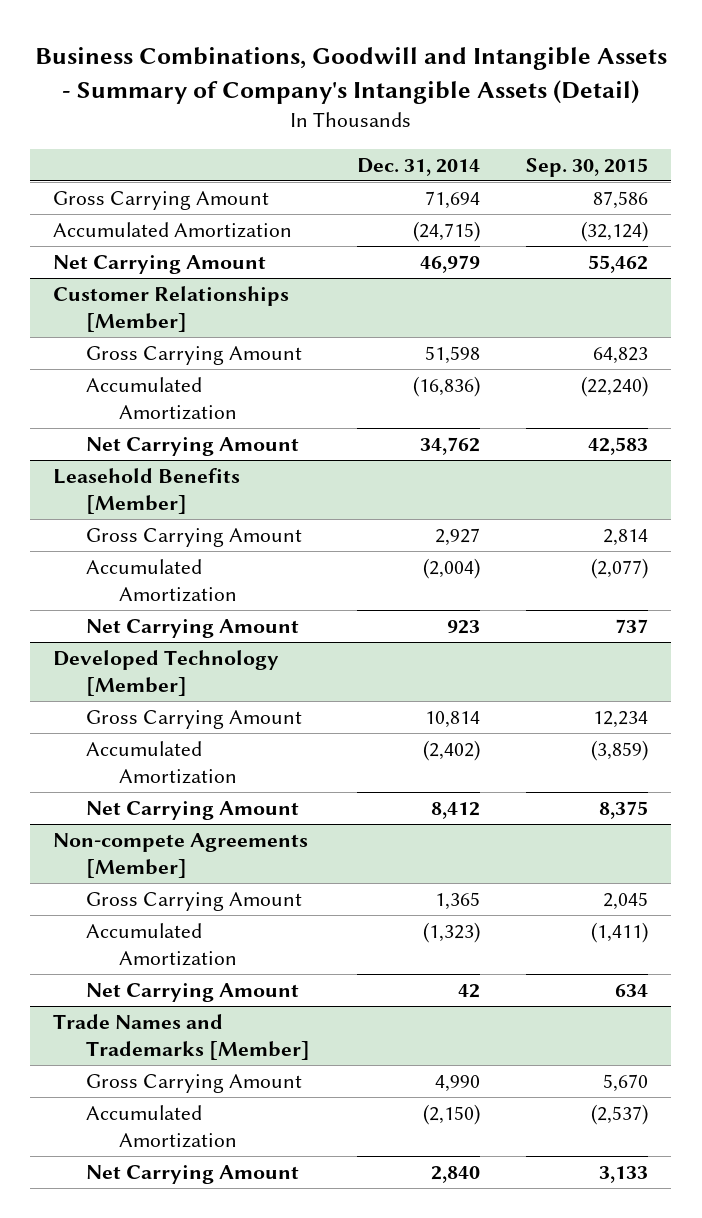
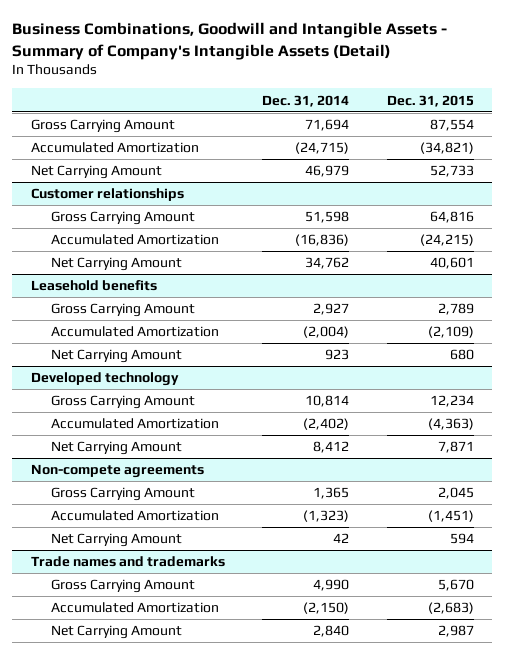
[526,157,649,177] Sep. 30, 2015 -> none
none -> [386,94,474,107] Dec. 31, 2015
[53,286,290,332] Customer Relationships [Member] -> [30,188,184,202] Customer relationships
[53,468,241,514] Leasehold Benefits [Member] -> [30,280,157,292] Leasehold benefits
[53,650,280,696] Developed Technology [Member] -> [30,372,179,387] Developed technology
[53,833,309,878] Non-compete Agreements [Member] -> [30,464,204,479] Non-compete agreements
[53,1014,311,1060] Trade Names and Trademarks [Member] -> [30,556,225,568] Trade names and trademarks

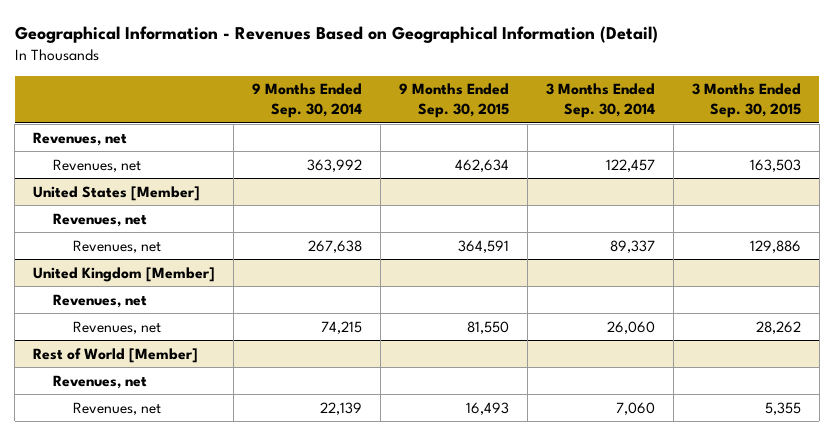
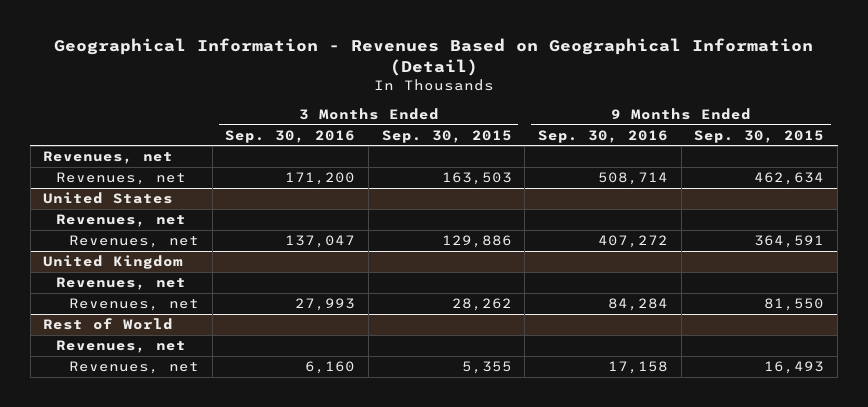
[251,83,362,119] 9 Months Ended Sep. 30, 2014 -> none
[545,83,655,119] 3 Months Ended Sep. 30, 2014 -> none
none -> [225,129,356,143] Sep. 30, 2016
none -> [538,129,669,143] Sep. 30, 2016
[33,185,201,201] United States [Member] -> [43,192,174,205] United States
[33,266,216,282] United Kingdom [Member] -> [43,255,184,270] United Kingdom
[33,347,199,363] Rest of World [Member] -> [43,318,174,331] Rest of World

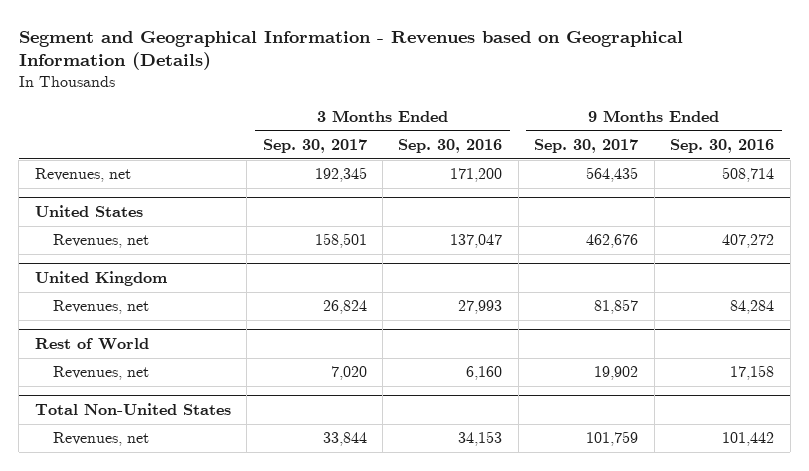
[53,38,813,76] Geographical Information - Revenues Based on Geographical Information (Detail) -> [18,30,683,71] Segment and Geographical Information - Revenues based on Geographical Information (Details)
[381,129,512,143] Sep. 30, 2015 -> none
[694,129,825,143] Sep. 30, 2015 -> none
none -> [262,138,367,153] Sep. 30, 2017
none -> [534,138,639,153] Sep. 30, 2017
[43,151,174,165] Revenues, net -> none
[56,214,187,228] Revenues, net -> none
[56,277,187,291] Revenues, net -> none
[56,340,187,354] Revenues, net -> none
none -> [34,402,231,415] Total Non-United States
none -> [53,432,150,447] Revenues, net

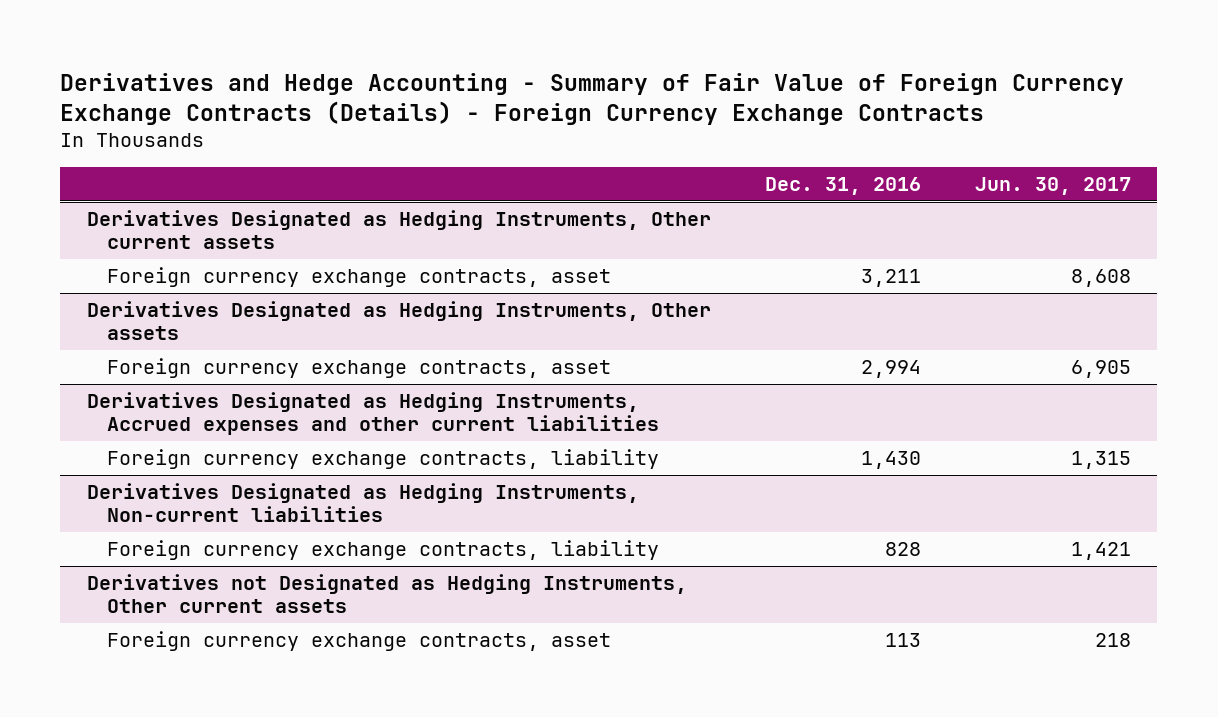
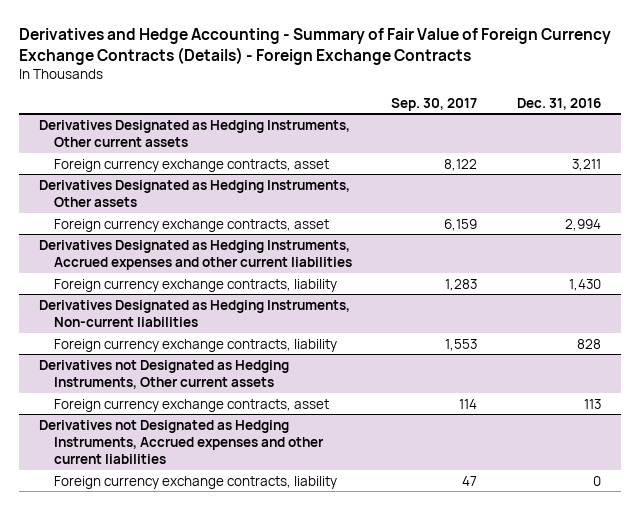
[60,72,1125,125] Derivatives and Hedge Accounting - Summary of Fair Value of Foreign Currency Exchange Contracts (Details) - Foreign Currency Exchange Contracts -> [19,28,612,65] Derivatives and Hedge Accounting - Summary of Fair Value of Foreign Currency Exchange Contracts (Details) - Foreign Exchange Contracts
[974,176,1131,195] Jun. 30, 2017 -> none
none -> [391,97,478,111] Sep. 30, 2017
none -> [39,419,324,464] Derivatives not Designated as Hedging Instruments, Accrued expenses and other current liabilities
none -> [53,475,337,489] Foreign currency exchange contracts, liability

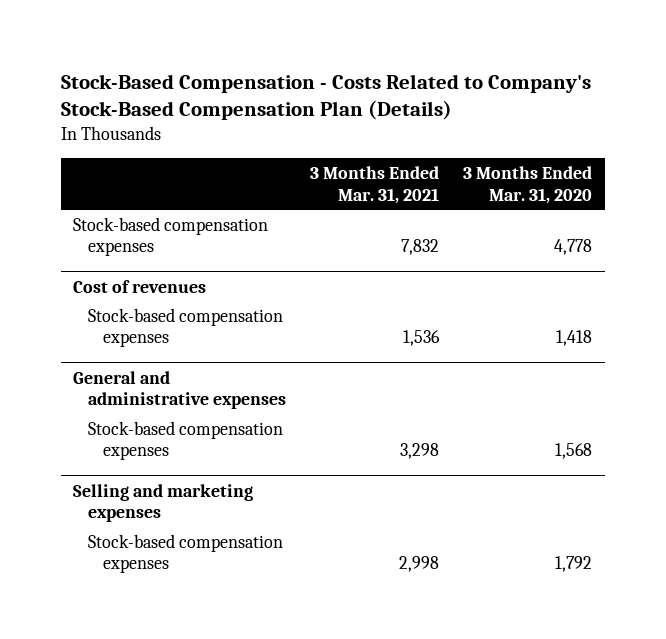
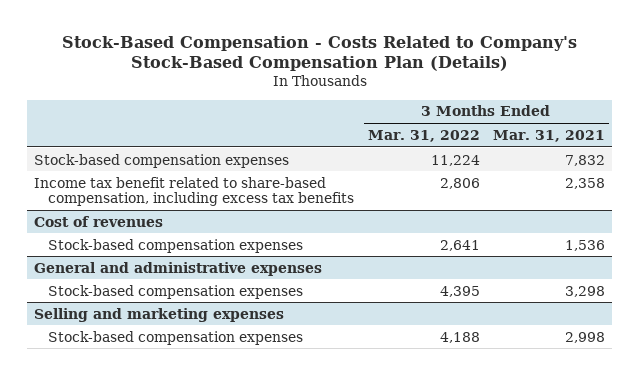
[463,166,593,204] 3 Months Ended Mar. 31, 2020 -> none
none -> [367,129,480,142] Mar. 31, 2022
none -> [34,176,354,207] Income tax benefit related to share-based compensation, including excess tax benefits

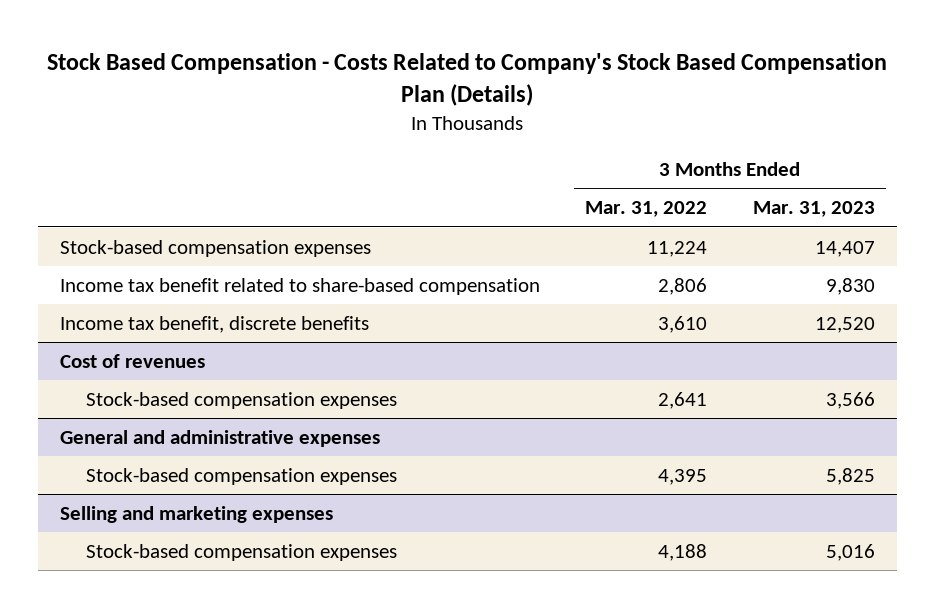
[61,35,577,72] Stock-Based Compensation - Costs Related to Company's Stock-Based Compensation Plan (Details) -> [47,52,888,106] Stock Based Compensation - Costs Related to Company's Stock Based Compensation Plan (Details)
[493,129,606,142] Mar. 31, 2021 -> none
none -> [752,201,875,218] Mar. 31, 2023
[34,176,354,207] Income tax benefit related to share-based compensation, including excess tax benefits -> [60,277,541,295] Income tax benefit related to share-based compensation
none -> [60,315,370,333] Income tax benefit, discrete benefits

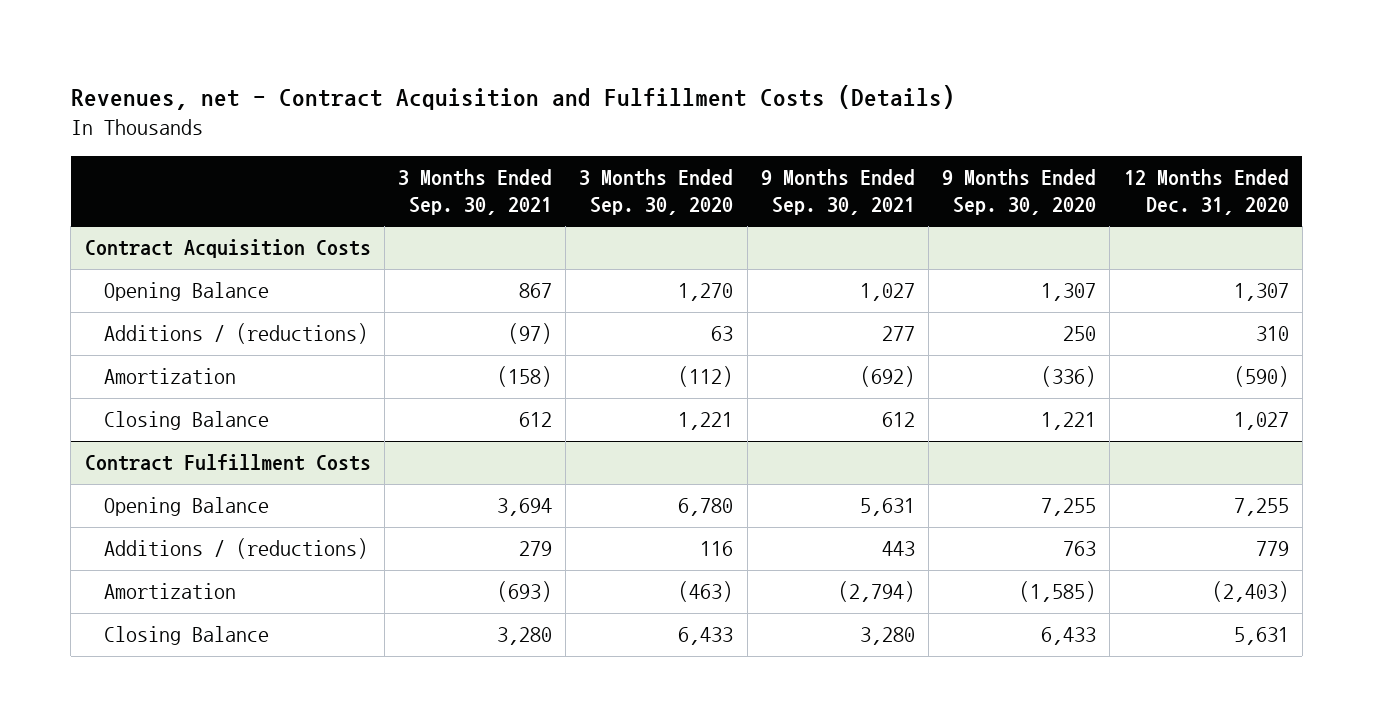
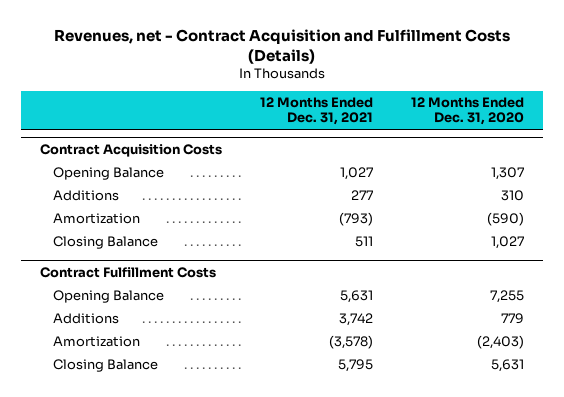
[398,168,553,215] 3 Months Ended Sep. 30, 2021 -> none
[579,168,734,215] 3 Months Ended Sep. 30, 2020 -> none
[760,168,915,215] 9 Months Ended Sep. 30, 2021 -> none
[942,168,1097,215] 9 Months Ended Sep. 30, 2020 -> none
none -> [260,97,374,126] 12 Months Ended Dec. 31, 2021
[104,323,369,345] Additions / (reductions) -> [53,190,120,202] Additions
[104,538,369,560] Additions / (reductions) -> [53,313,120,325] Additions

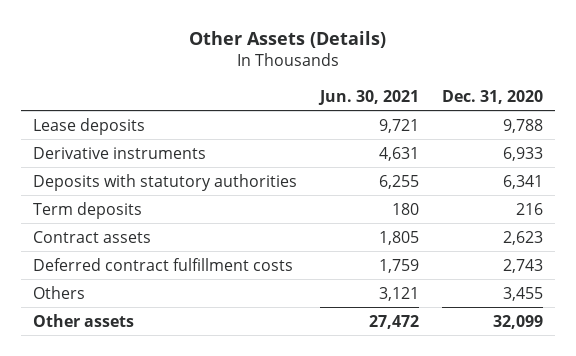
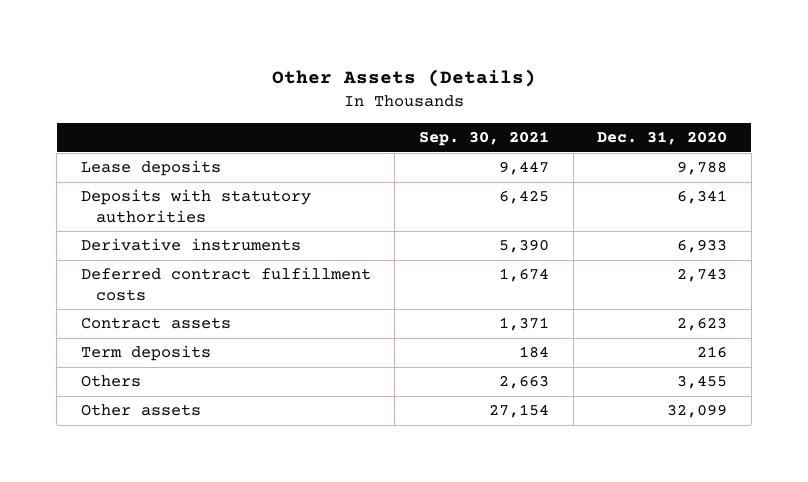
[317,89,419,105] Jun. 30, 2021 -> none
none -> [419,131,550,147] Sep. 30, 2021
[32,146,206,159] Derivative instruments -> [80,238,301,252] Derivative instruments
[32,230,151,243] Contract assets -> [80,317,231,330] Contract assets
[32,201,142,219] Term deposits -> [80,345,211,362] Term deposits

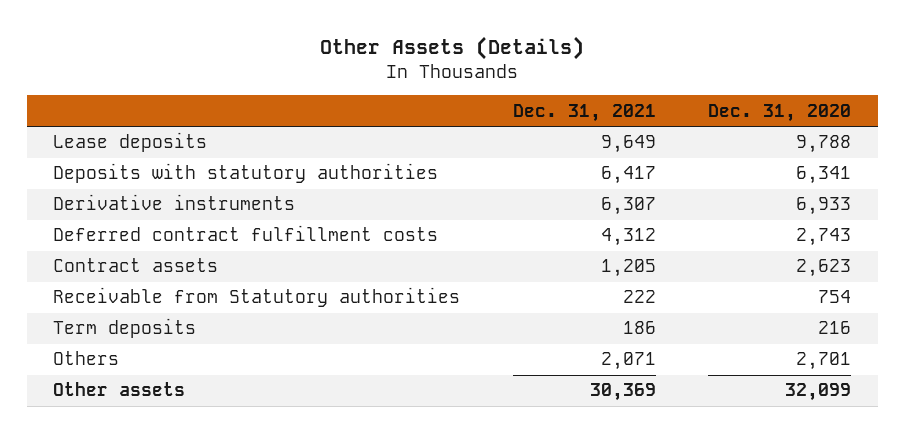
[419,131,550,147] Sep. 30, 2021 -> none
none -> [512,103,656,122] Dec. 31, 2021
none -> [53,287,461,308] Receivable from Statutory authorities
[677,375,728,390] 3,455 -> [796,352,852,371] 2,701

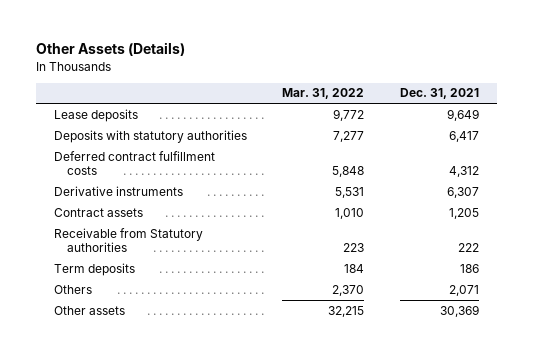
[708,103,852,122] Dec. 31, 2020 -> none
none -> [282,88,365,100] Mar. 31, 2022
[53,194,296,211] Derivative instruments -> [53,185,183,196] Derivative instruments

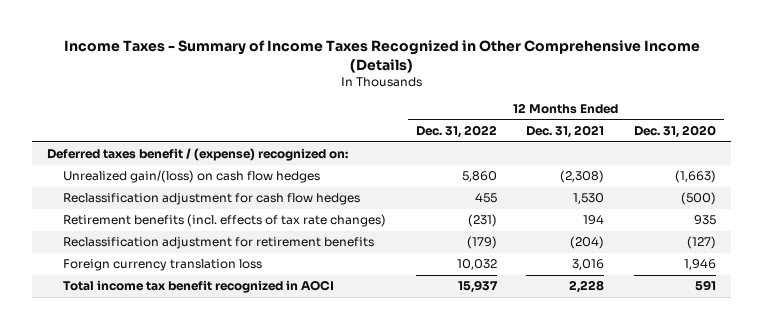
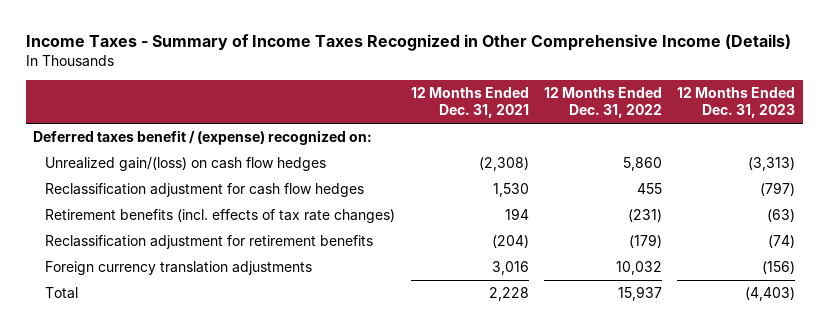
[634,125,717,139] Dec. 31, 2020 -> none
none -> [677,87,796,119] 12 Months Ended Dec. 31, 2023
[62,259,262,272] Foreign currency translation loss -> [45,261,313,276] Foreign currency translation adjustments
[62,280,334,294] Total income tax benefit recognized in AOCI -> [45,287,79,300] Total

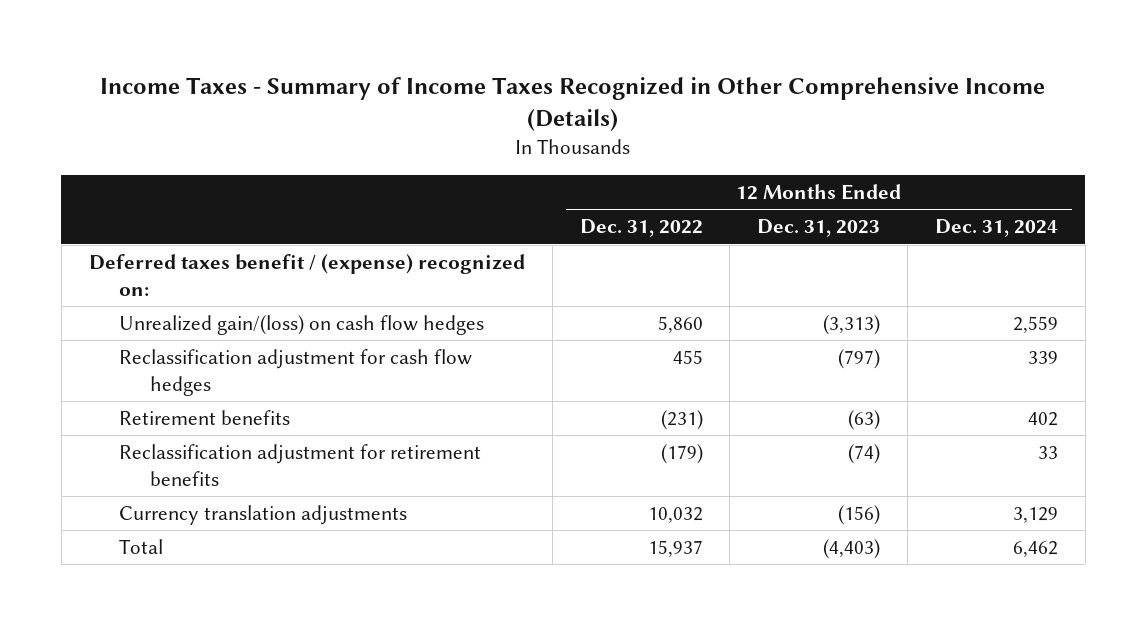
[410,87,529,119] 12 Months Ended Dec. 31, 2021 -> none
none -> [935,219,1059,238] Dec. 31, 2024
[45,209,396,224] Retirement benefits (incl. effects of tax rate changes) -> [119,409,291,425] Retirement benefits
[45,261,313,276] Foreign currency translation adjustments -> [119,504,408,525] Currency translation adjustments

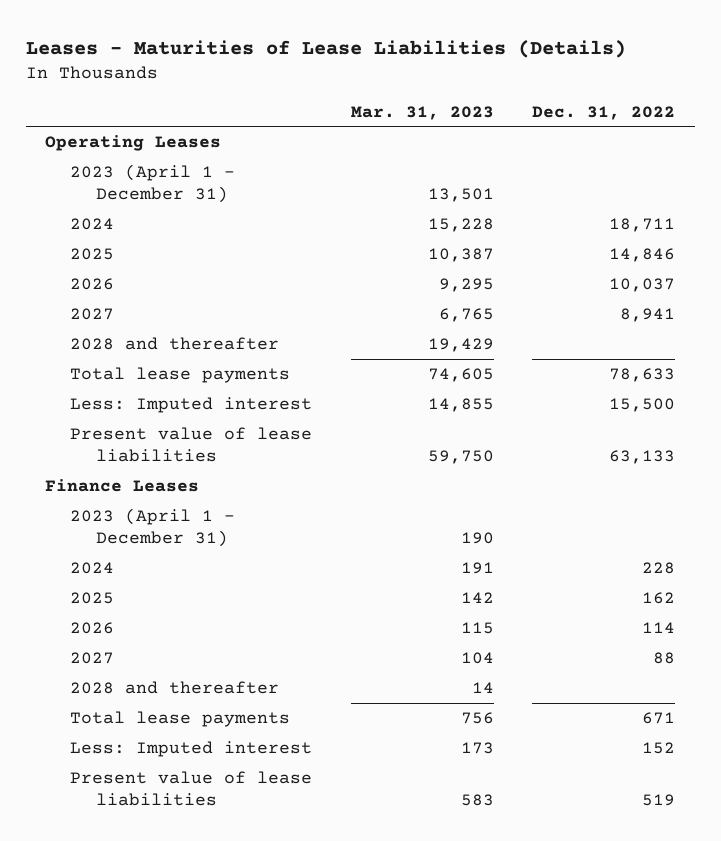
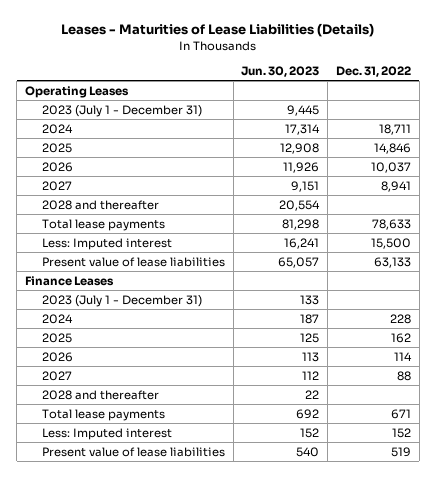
[350,105,494,120] Mar. 31, 2023 -> none
none -> [241,65,320,77] Jun. 30, 2023
[70,164,236,204] 2023 (April 1 - December 31) -> [41,104,202,117] 2023 (July 1 - December 31)
[70,508,236,548] 2023 (April 1 - December 31) -> [41,294,202,307] 2023 (July 1 - December 31)

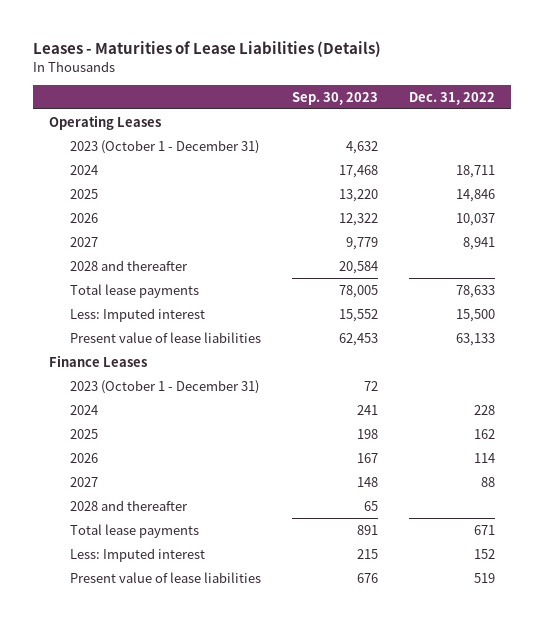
[241,65,320,77] Jun. 30, 2023 -> none
none -> [292,91,379,105] Sep. 30, 2023
[41,104,202,117] 2023 (July 1 - December 31) -> [69,139,259,154] 2023 (October 1 - December 31)
[41,294,202,307] 2023 (July 1 - December 31) -> [69,379,259,394] 2023 (October 1 - December 31)

